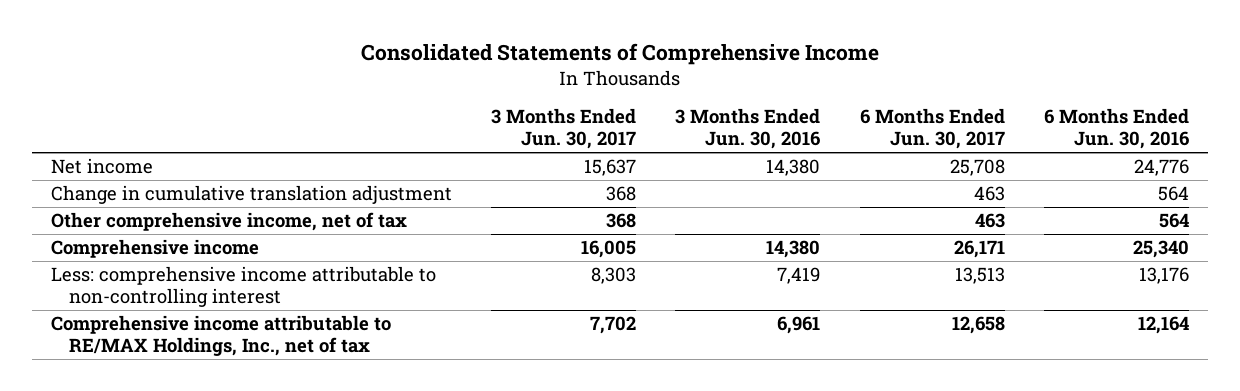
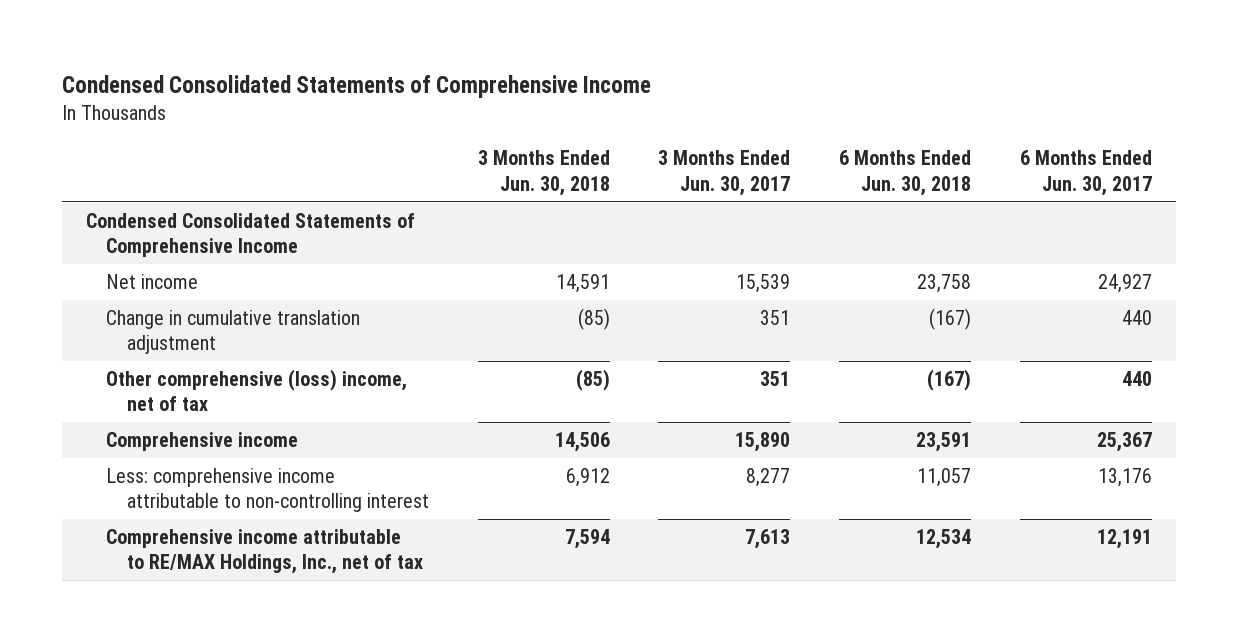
[360,43,879,66] Consolidated Statements of Comprehensive Income -> [61,74,651,98] Condensed Consolidated Statements of Comprehensive Income
[675,108,821,150] 3 Months Ended Jun. 30, 2016 -> none
[1043,108,1189,150] 6 Months Ended Jun. 30, 2016 -> none
none -> [477,150,610,196] 3 Months Ended Jun. 30, 2018
none -> [839,150,972,196] 6 Months Ended Jun. 30, 2018
none -> [85,213,415,258] Condensed Consolidated Statements of Comprehensive Income
[584,159,637,177] 15,637 -> [736,274,791,294] 15,539
[949,159,1005,177] 25,708 -> [1097,274,1152,294] 24,927
[606,186,637,202] 368 -> [760,310,791,326] 351
[973,186,1005,202] 463 -> [1121,310,1152,326] 440
[51,212,408,232] Other comprehensive income, net of tax -> [106,369,408,412] Other comprehensive (loss) income, net of tax
[606,213,637,229] 368 -> [760,371,791,387] 351
[974,213,1005,229] 463 -> [1121,371,1152,387] 440
[581,240,637,259] 16,005 -> [735,432,791,453] 15,890
[953,240,1005,259] 26,171 -> [1096,432,1152,453] 25,367
[591,267,637,285] 8,303 -> [746,468,791,488] 8,277
[954,267,1005,285] 13,513 -> [1097,468,1152,488] 13,176
[590,316,637,335] 7,702 -> [745,529,791,550] 7,613
[951,316,1005,335] 12,658 -> [1096,529,1152,550] 12,191

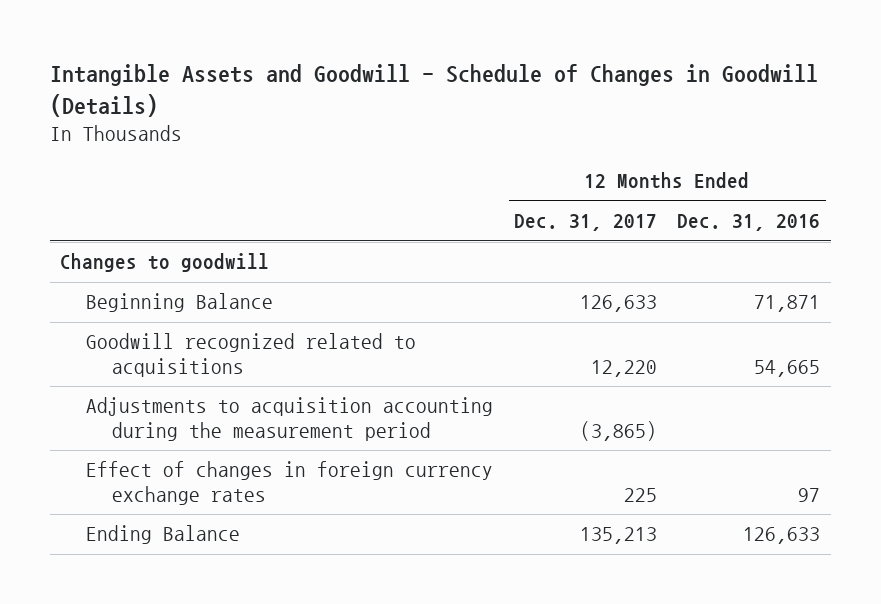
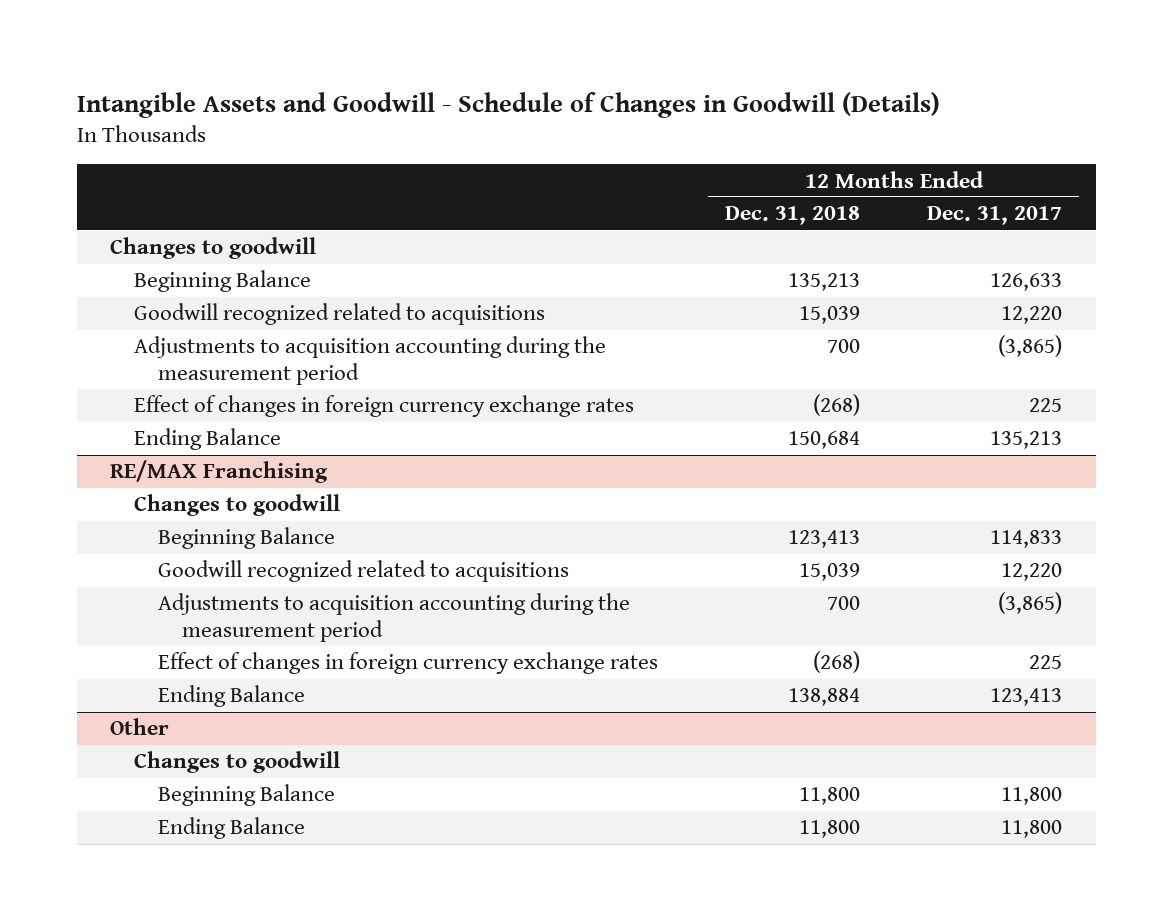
[677,214,821,232] Dec. 31, 2016 -> none
none -> [725,206,861,226] Dec. 31, 2018
none -> [110,460,329,484] RE/MAX Franchising
none -> [134,494,341,517] Changes to goodwill
none -> [158,527,336,550] Beginning Balance
none -> [158,560,570,583] Goodwill recognized related to acquisitions
none -> [158,593,631,642] Adjustments to acquisition accounting during the measurement period
none -> [158,652,659,675] Effect of changes in foreign currency exchange rates
none -> [158,685,306,708] Ending Balance
none -> [110,718,170,736] Other
none -> [134,751,341,774] Changes to goodwill
none -> [158,784,336,807] Beginning Balance
none -> [158,817,306,840] Ending Balance

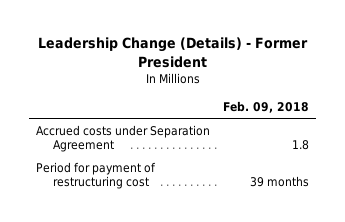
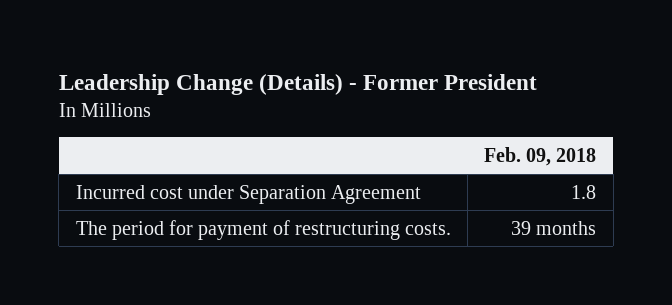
[36,125,211,153] Accrued costs under Separation Agreement -> [75,184,421,204] Incurred cost under Separation Agreement
[36,162,157,190] Period for payment of restructuring cost -> [75,219,451,240] The period for payment of restructuring costs.

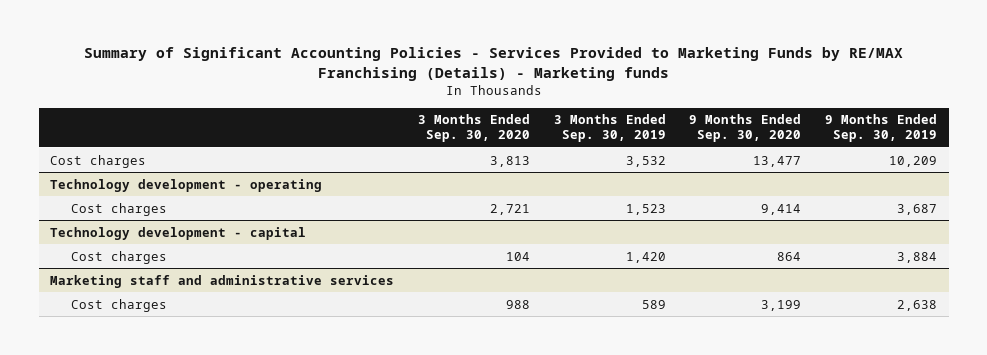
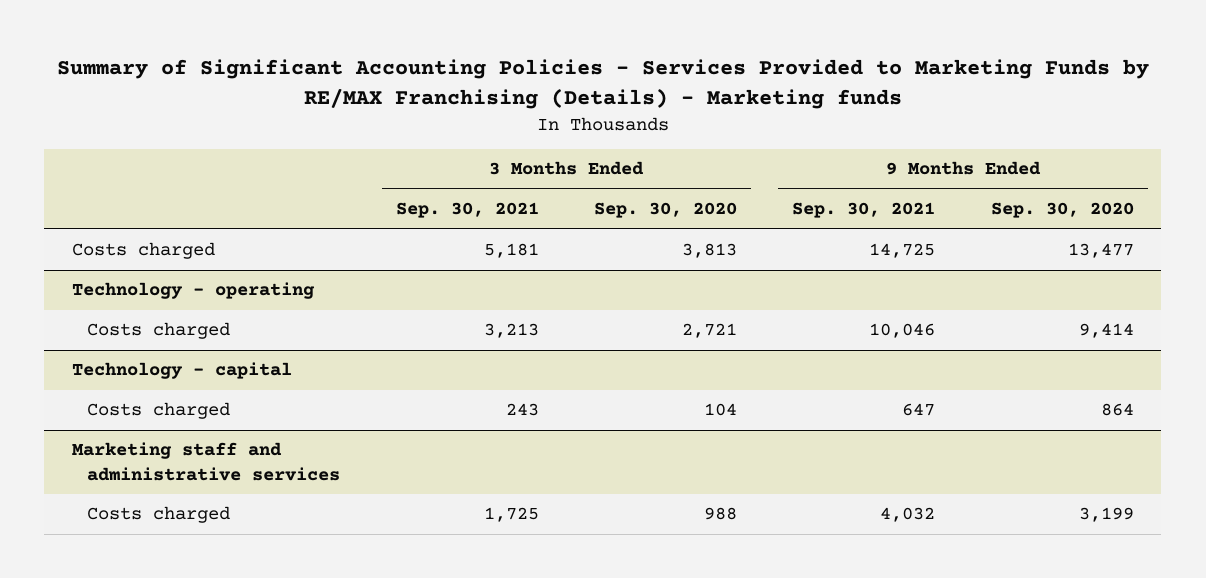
[553,114,666,143] 3 Months Ended Sep. 30, 2019 -> none
[824,114,937,143] 9 Months Ended Sep. 30, 2019 -> none
none -> [395,202,539,219] Sep. 30, 2021
none -> [792,202,936,219] Sep. 30, 2021
[50,154,147,168] Cost charges -> [71,242,215,260] Costs charged
[50,178,323,192] Technology development - operating -> [71,282,315,300] Technology - operating
[70,202,167,216] Cost charges -> [87,322,231,340] Costs charged
[50,226,307,240] Technology development - capital -> [71,362,292,380] Technology - capital
[70,250,167,264] Cost charges -> [87,402,231,420] Costs charged
[70,298,167,312] Cost charges -> [87,506,231,524] Costs charged

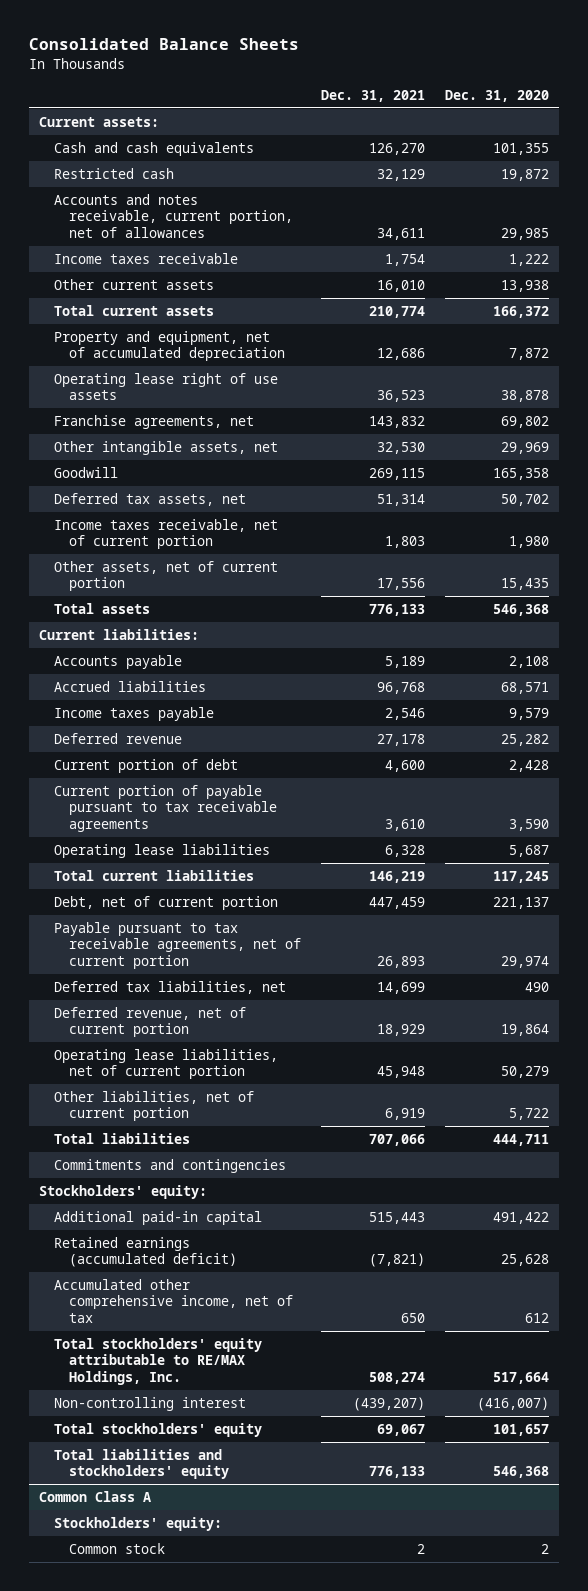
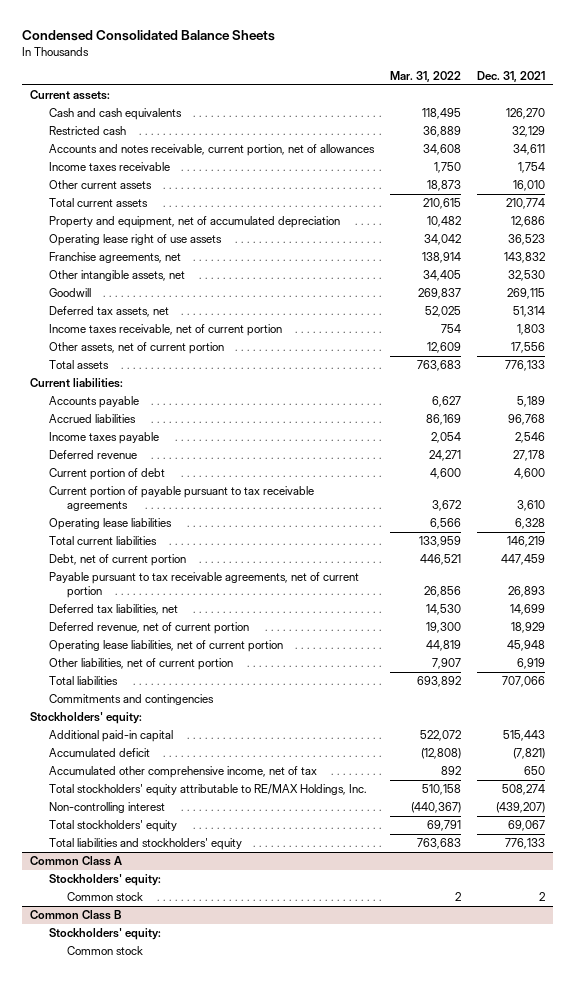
[28,37,299,50] Consolidated Balance Sheets -> [22,29,276,41] Condensed Consolidated Balance Sheets
[444,90,549,103] Dec. 31, 2020 -> none
none -> [389,71,461,83] Mar. 31, 2022
[53,1236,237,1268] Retained earnings (accumulated deficit) -> [48,748,150,758] Accumulated deficit
none -> [30,910,123,921] Common Class B
none -> [48,928,161,941] Stockholders' equity:
none -> [67,946,144,956] Common stock

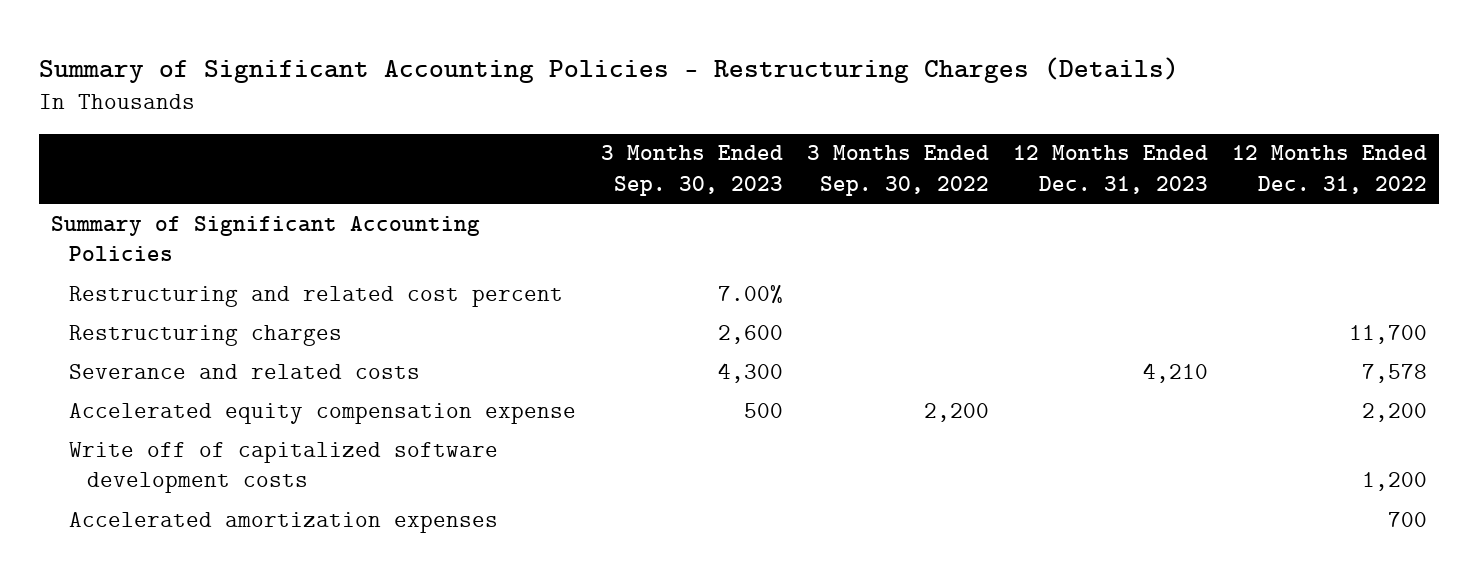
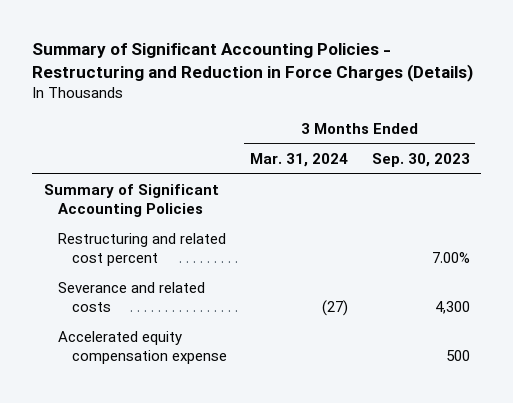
[39,56,1180,83] Summary of Significant Accounting Policies - Restructuring Charges (Details) -> [32,43,474,83] Summary of Significant Accounting Policies - Restructuring and Reduction in Force Charges (Details)
[806,145,989,197] 3 Months Ended Sep. 30, 2022 -> none
[1013,145,1209,195] 12 Months Ended Dec. 31, 2023 -> none
[1232,145,1428,195] 12 Months Ended Dec. 31, 2022 -> none
none -> [250,152,349,167] Mar. 31, 2024
[69,324,343,346] Restructuring charges -> none
[69,441,499,494] Write off of capitalized software development costs -> none
[69,511,499,533] Accelerated amortization expenses -> none

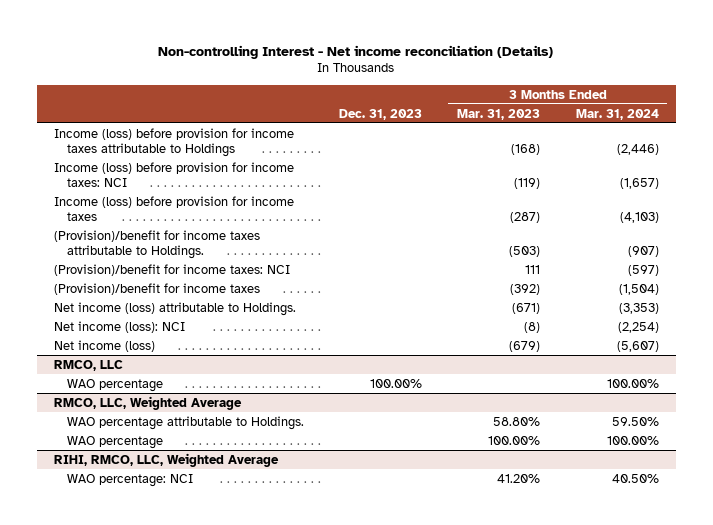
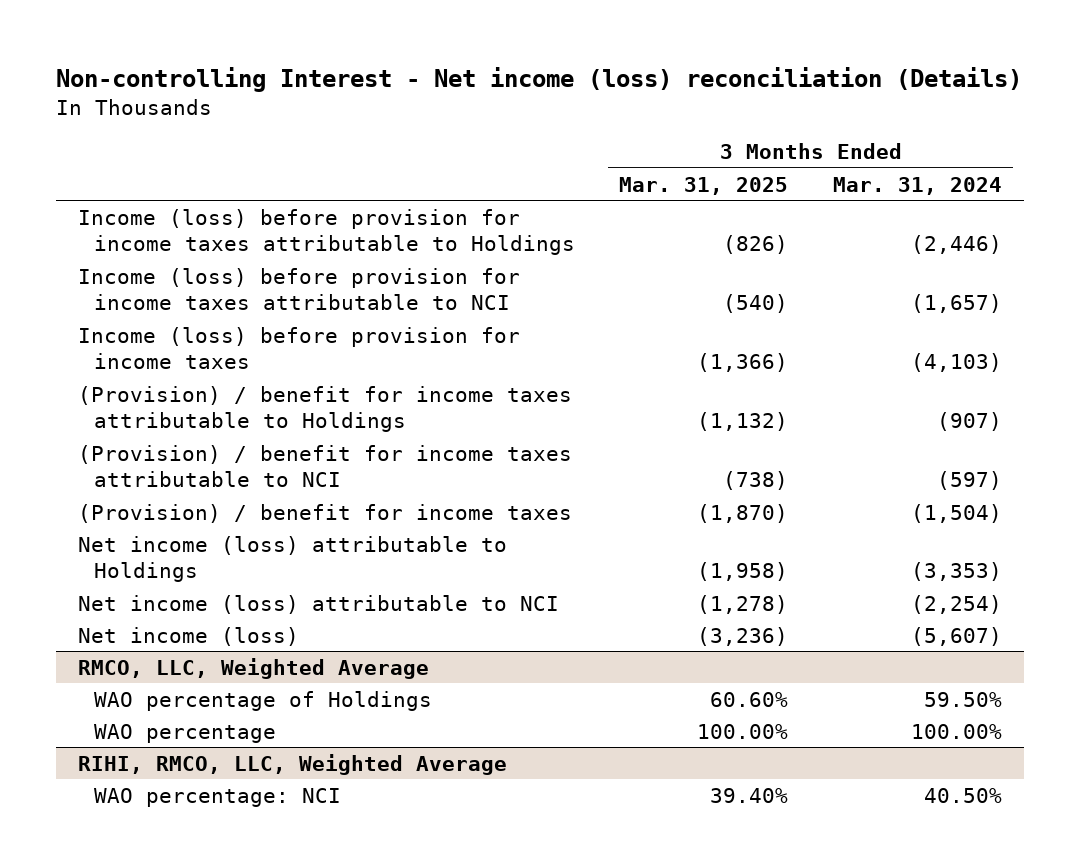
[158,44,554,59] Non-controlling Interest - Net income reconciliation (Details) -> [55,67,1022,93] Non-controlling Interest - Net income (loss) reconciliation (Details)
[338,108,422,120] Dec. 31, 2023 -> none
[457,108,541,120] Mar. 31, 2023 -> none
none -> [619,176,789,195] Mar. 31, 2025
[54,161,295,187] Income (loss) before provision for income taxes: NCI -> [77,267,520,310] Income (loss) before provision for income taxes attributable to NCI
[54,229,261,259] (Provision)/benefit for income taxes attributable to Holdings. -> [77,385,572,432] (Provision) / benefit for income taxes attributable to Holdings
[54,263,291,276] (Provision)/benefit for income taxes: NCI -> [77,444,572,487] (Provision) / benefit for income taxes attributable to NCI
[54,282,261,295] (Provision)/benefit for income taxes -> [77,503,572,523] (Provision) / benefit for income taxes
[54,301,297,316] Net income (loss) attributable to Holdings. -> [77,535,507,582] Net income (loss) attributable to Holdings
[54,320,186,333] Net income (loss): NCI -> [77,594,559,614] Net income (loss) attributable to NCI
[54,359,124,371] RMCO, LLC -> none
[66,378,163,392] WAO percentage -> none
[66,415,304,430] WAO percentage attributable to Holdings. -> [93,690,432,711] WAO percentage of Holdings

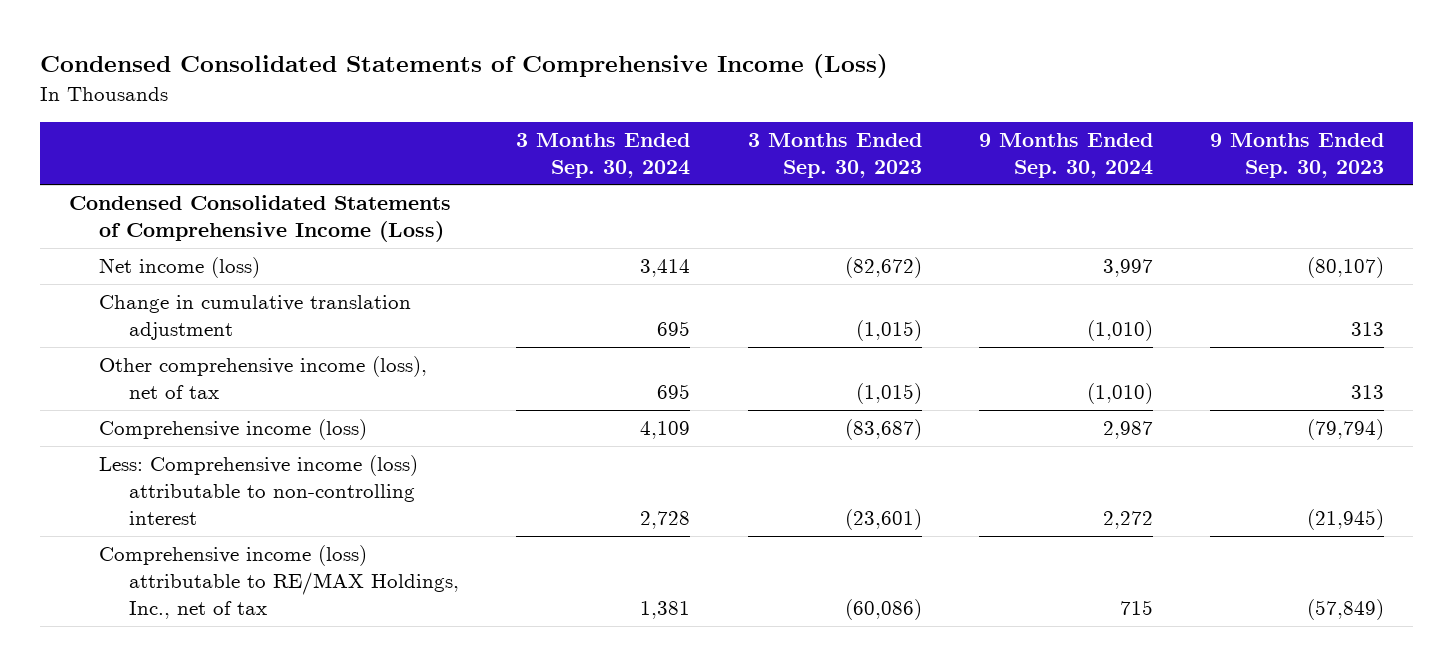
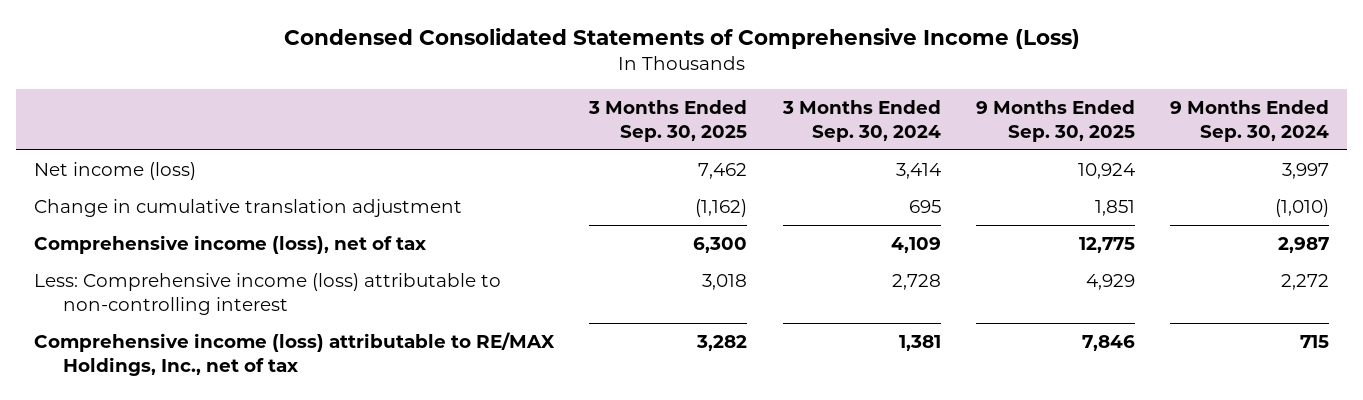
[747,132,922,178] 3 Months Ended Sep. 30, 2023 -> none
[1210,132,1385,178] 9 Months Ended Sep. 30, 2023 -> none
none -> [588,99,748,142] 3 Months Ended Sep. 30, 2025
none -> [975,99,1135,142] 9 Months Ended Sep. 30, 2025
[68,195,451,243] Condensed Consolidated Statements of Comprehensive Income (Loss) -> none
[98,356,427,400] Other comprehensive income (loss), net of tax -> none
[98,419,367,441] Comprehensive income (loss) -> [33,235,426,255] Comprehensive income (loss), net of tax

